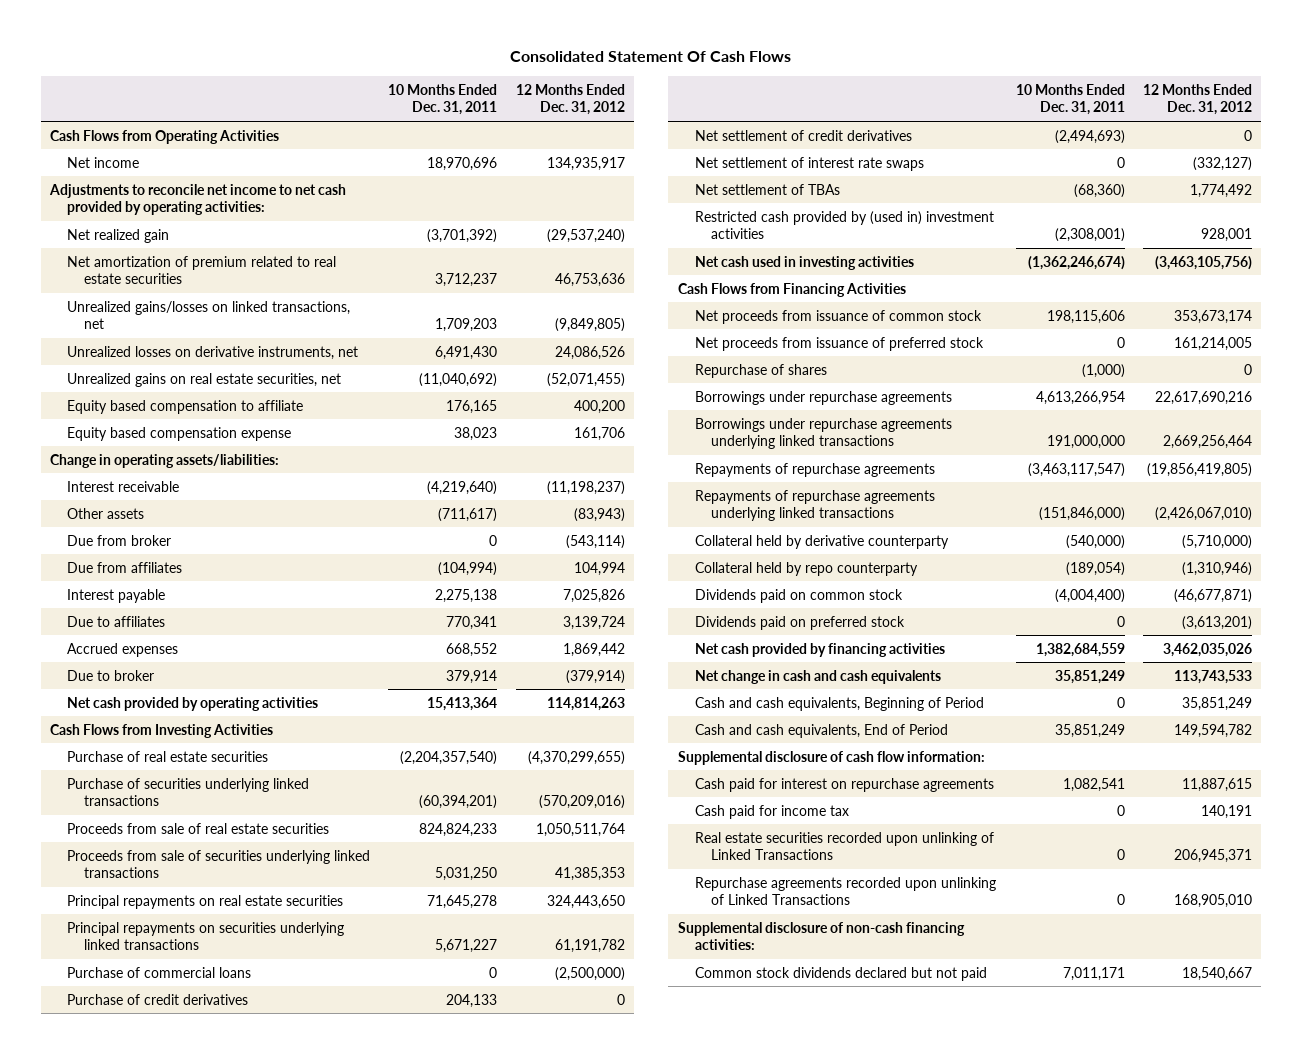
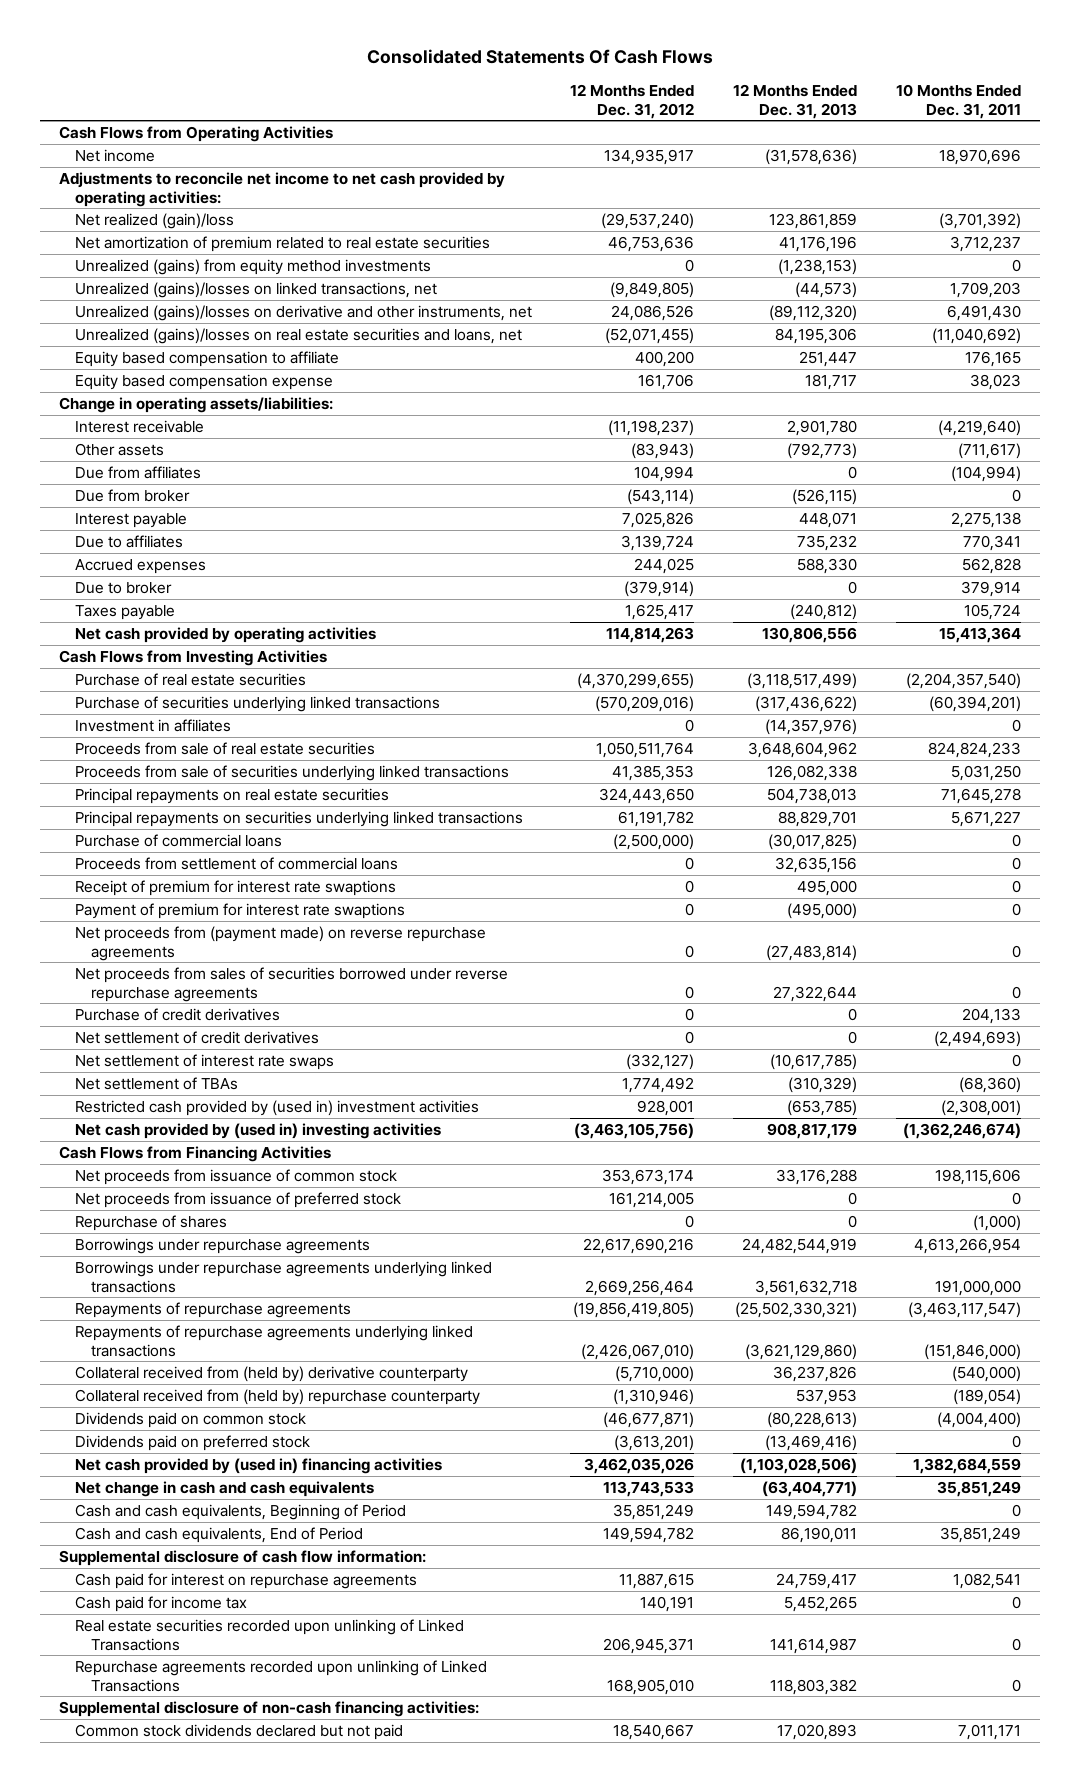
[510,51,792,63] Consolidated Statement Of Cash Flows -> [366,49,713,65] Consolidated Statements Of Cash Flows
none -> [733,83,858,119] 12 Months Ended Dec. 31, 2013
[66,228,169,243] Net realized gain -> [74,212,234,229] Net realized (gain)/loss
none -> [74,258,431,275] Unrealized (gains) from equity method investments
[66,300,350,330] Unrealized gains/losses on linked transactions, net -> [74,281,437,298] Unrealized (gains)/losses on linked transactions, net
[66,345,358,360] Unrealized losses on derivative instruments, net -> [74,304,532,321] Unrealized (gains)/losses on derivative and other instruments, net
[66,372,341,387] Unrealized gains on real estate securities, net -> [74,327,522,344] Unrealized (gains)/losses on real estate securities and loans, net
[66,534,171,546] Due from broker -> [74,488,190,502] Due from broker
[446,642,498,657] 668,552 -> [961,557,1021,574] 562,828
[562,642,625,657] 1,869,442 -> [634,557,695,574] 244,025
none -> [74,604,175,620] Taxes payable
none -> [74,718,231,732] Investment in affiliates
none -> [74,856,398,870] Proceeds from settlement of commercial loans
none -> [74,879,396,896] Receipt of premium for interest rate swaptions
none -> [74,902,405,919] Payment of premium for interest rate swaptions
none -> [74,925,486,961] Net proceeds from (payment made) on reverse repurchase agreements
none -> [74,966,508,1002] Net proceeds from sales of securities borrowed under reverse repurchase agreements
[694,255,914,270] Net cash used in investing activities -> [74,1122,441,1139] Net cash provided by (used in) investing activities
[694,534,949,549] Collateral held by derivative counterparty -> [74,1365,468,1382] Collateral received from (held by) derivative counterparty
[694,561,918,576] Collateral held by repo counterparty -> [74,1388,480,1405] Collateral received from (held by) repurchase counterparty
[694,642,945,657] Net cash provided by financing activities -> [74,1457,442,1474] Net cash provided by (used in) financing activities

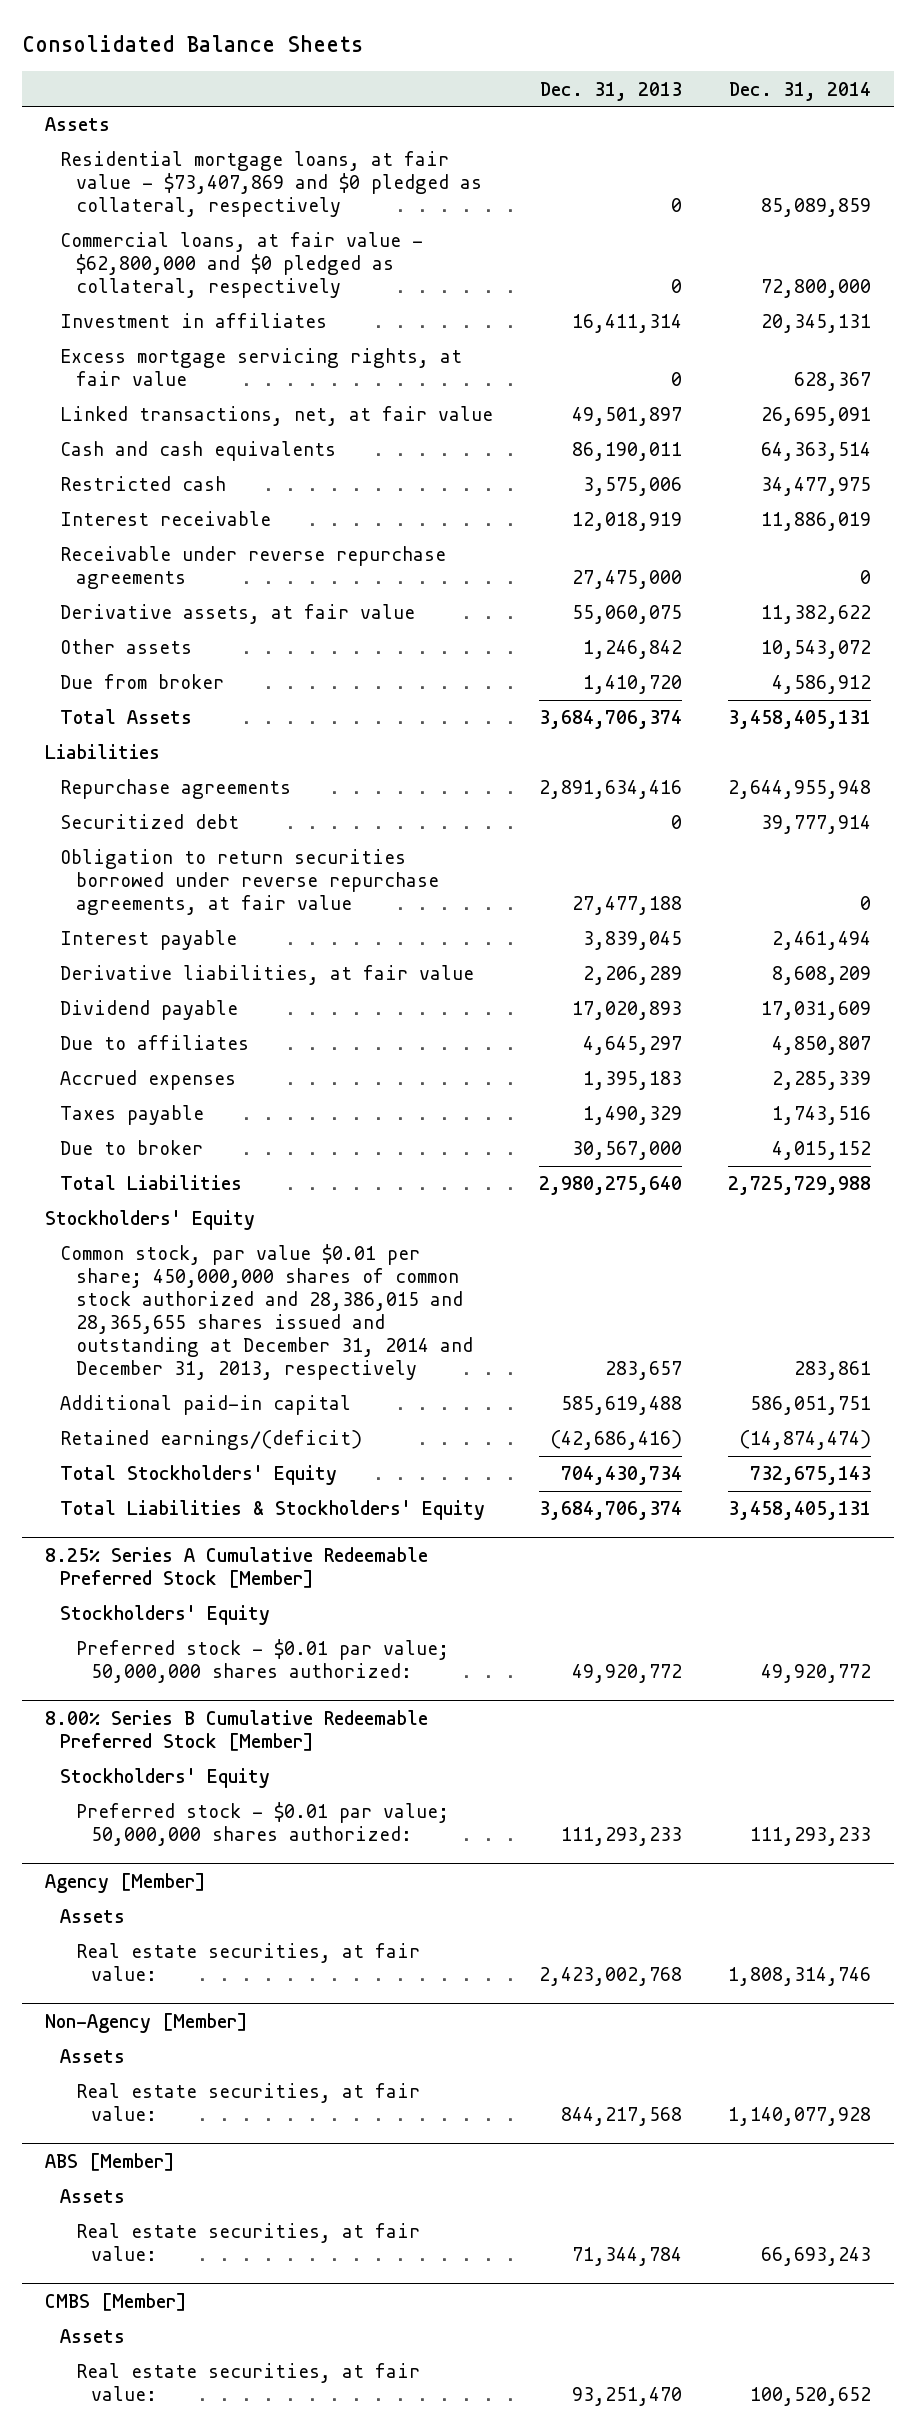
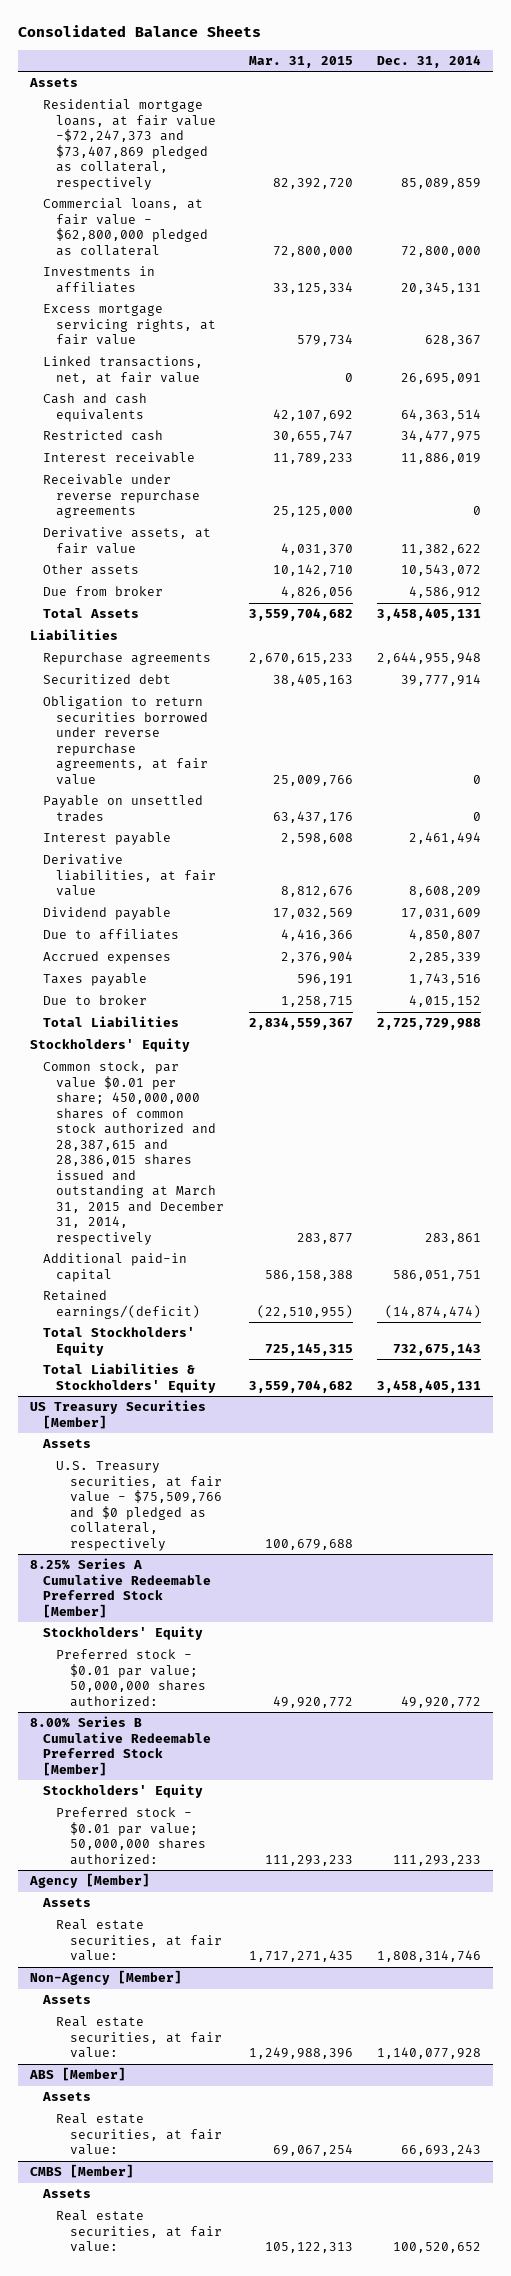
[540,81,683,101] Dec. 31, 2013 -> none
none -> [248,55,353,68] Mar. 31, 2015
[60,151,482,218] Residential mortgage loans, at fair value - $73,407,869 and $0 pledged as collateral, respectively -> [43,99,217,190] Residential mortgage loans, at fair value -$72,247,373 and $73,407,869 pledged as collateral, respectively
[60,232,424,299] Commercial loans, at fair value - $62,800,000 and $0 pledged as collateral, respectively -> [43,198,209,256] Commercial loans, at fair value - $62,800,000 pledged as collateral
[60,313,328,329] Investment in affiliates -> [43,266,156,293] Investments in affiliates
none -> [43,795,204,822] Payable on unsettled trades
[60,1244,473,1381] Common stock, par value $0.01 per share; 450,000,000 shares of common stock authorized and 28,386,015 and 28,365,655 shares issued and outstanding at December 31, 2014 and December 31, 2013, respectively -> [43,1061,225,1245] Common stock, par value $0.01 per share; 450,000,000 shares of common stock authorized and 28,387,615 and 28,386,015 shares issued and outstanding at March 31, 2015 and December 31, 2014, respectively
none -> [29,1400,206,1429] US Treasury Securities [Member]
none -> [42,1439,92,1449] Assets
none -> [56,1461,222,1551] U.S. Treasury securities, at fair value - $75,509,766 and $0 pledged as collateral, respectively

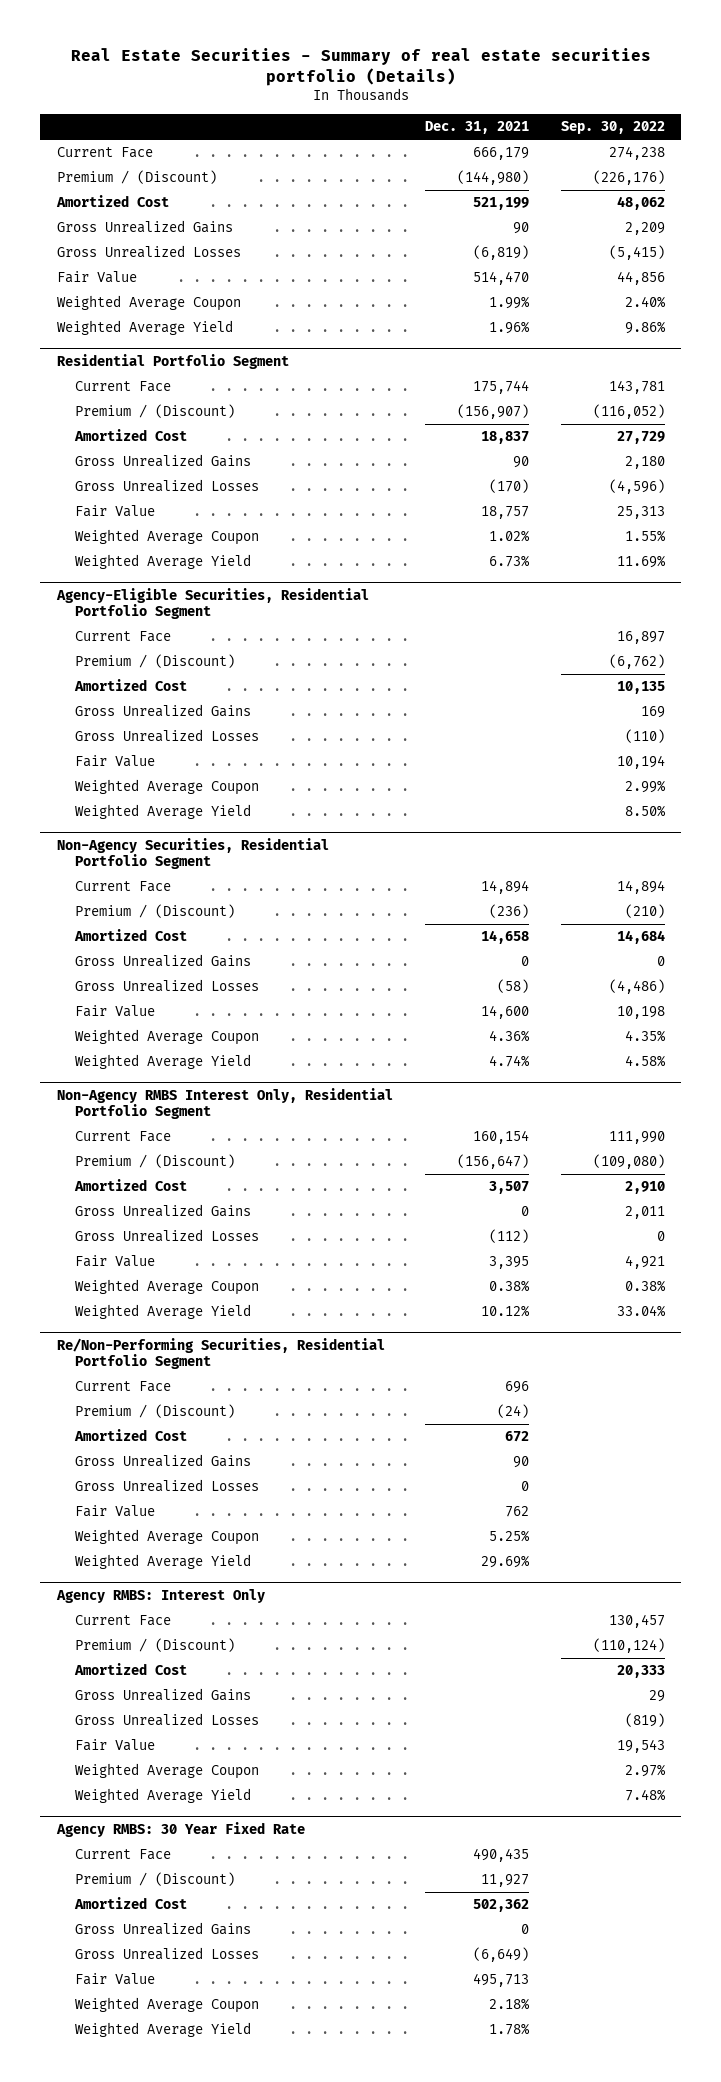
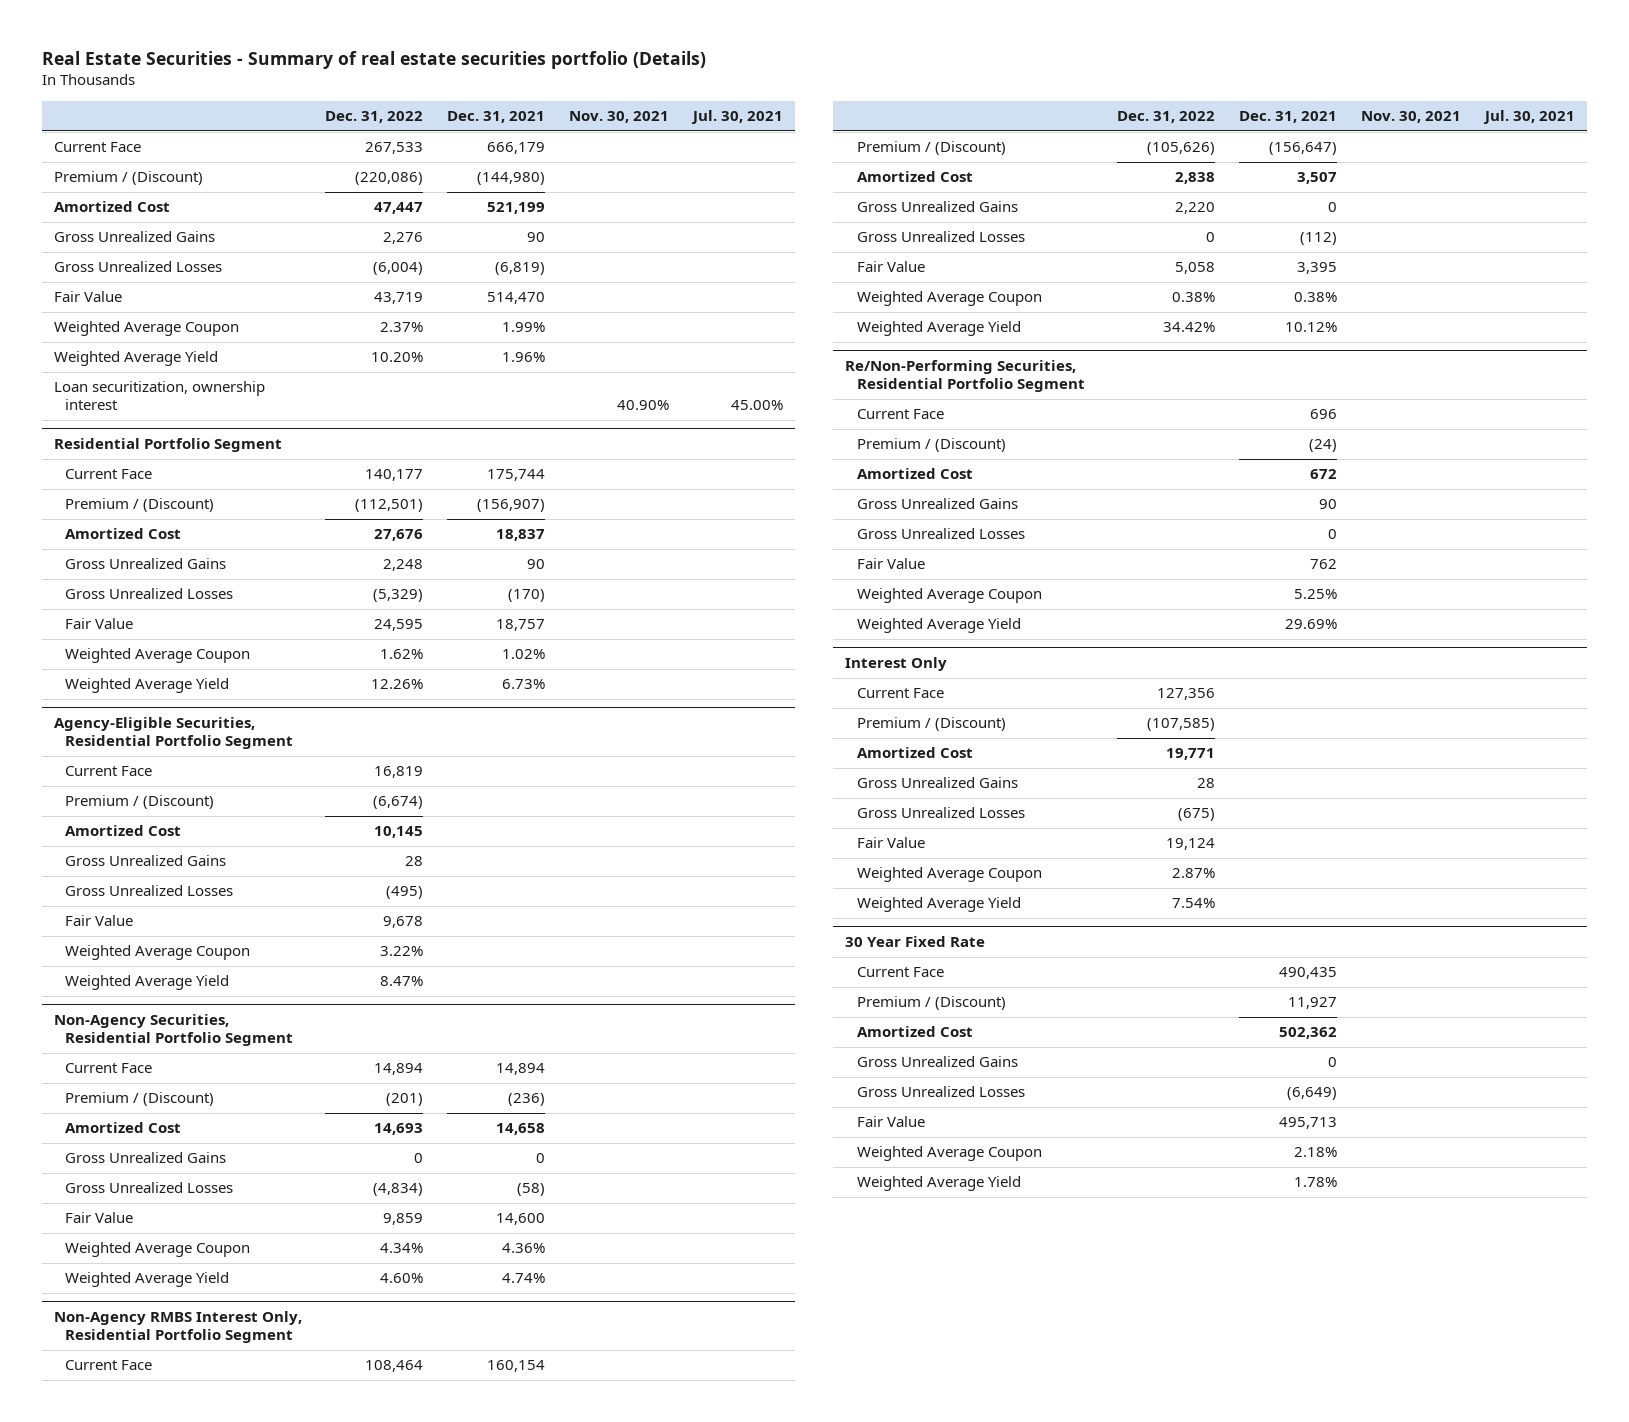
[560,121,665,135] Sep. 30, 2022 -> none
none -> [325,111,424,124] Dec. 31, 2022
none -> [569,111,670,124] Nov. 30, 2021
none -> [691,110,784,125] Jul. 30, 2021
none -> [53,381,265,411] Loan securitization, ownership interest
[55,1588,265,1603] Agency RMBS: Interest Only -> [845,657,948,672] Interest Only
[55,1821,305,1837] Agency RMBS: 30 Year Fixed Rate -> [845,936,986,948] 30 Year Fixed Rate

